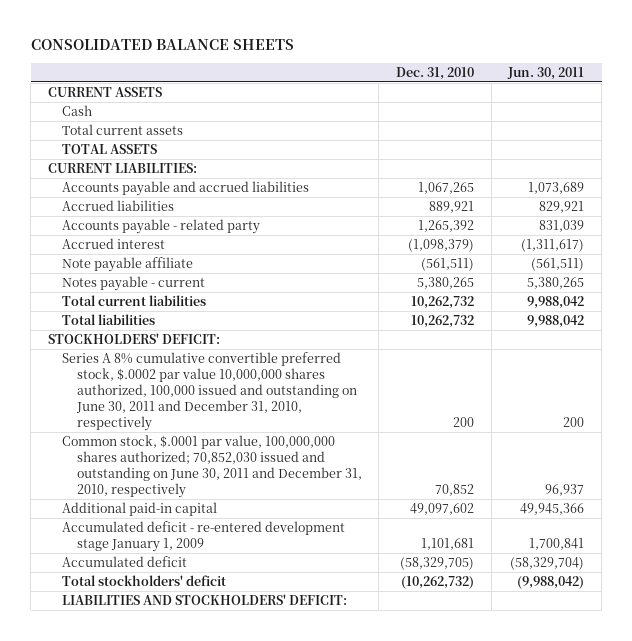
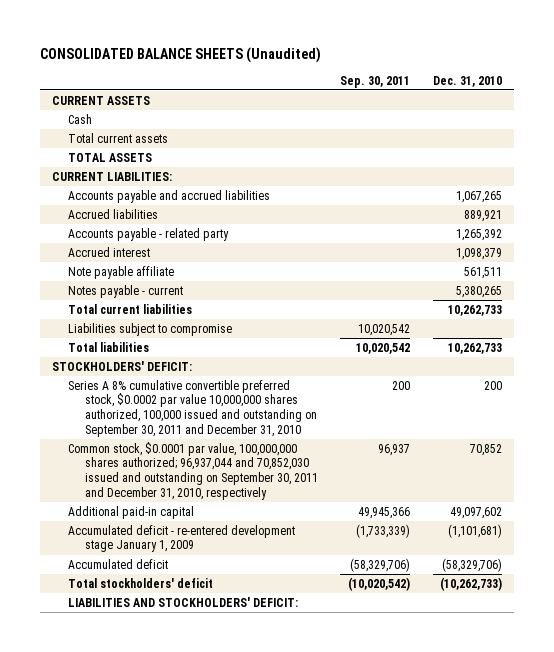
[30,39,294,51] CONSOLIDATED BALANCE SHEETS -> [40,46,322,63] CONSOLIDATED BALANCE SHEETS (Unaudited)
[507,66,585,80] Jun. 30, 2011 -> none
none -> [340,75,411,88] Sep. 30, 2011
[407,239,474,253] (1,098,379) -> [456,247,503,260] 1,098,379
[420,258,474,272] (561,511) -> [464,266,503,279] 561,511
[410,296,474,310] 10,262,732 -> [448,304,503,316] 10,262,733
none -> [68,322,233,336] Liabilities subject to compromise
[410,315,474,329] 10,262,732 -> [448,342,503,354] 10,262,733
[62,352,357,431] Series A 8% cumulative convertible preferred stock, $.0002 par value 10,000,000 shares authorized, 100,000 issued and outstanding on June 30, 2011 and December 31, 2010, respectively -> [68,379,317,437] Series A 8% cumulative convertible preferred stock, $0.0002 par value 10,000,000 shares authorized, 100,000 issued and outstanding on September 30, 2011 and December 31, 2010
[62,435,362,498] Common stock, $.0001 par value, 100,000,000 shares authorized; 70,852,030 issued and outstanding on June 30, 2011 and December 31, 2010, respectively -> [68,441,318,500] Common stock, $0.0001 par value, 100,000,000 shares authorized; 96,937,044 and 70,852,030 issued and outstanding on September 30, 2011 and December 31, 2010, respectively
[420,538,474,551] 1,101,681 -> [448,523,503,538] (1,101,681)
[399,557,474,571] (58,329,705) -> [442,557,503,572] (58,329,706)
[400,576,474,590] (10,262,732) -> [440,576,503,591] (10,262,733)

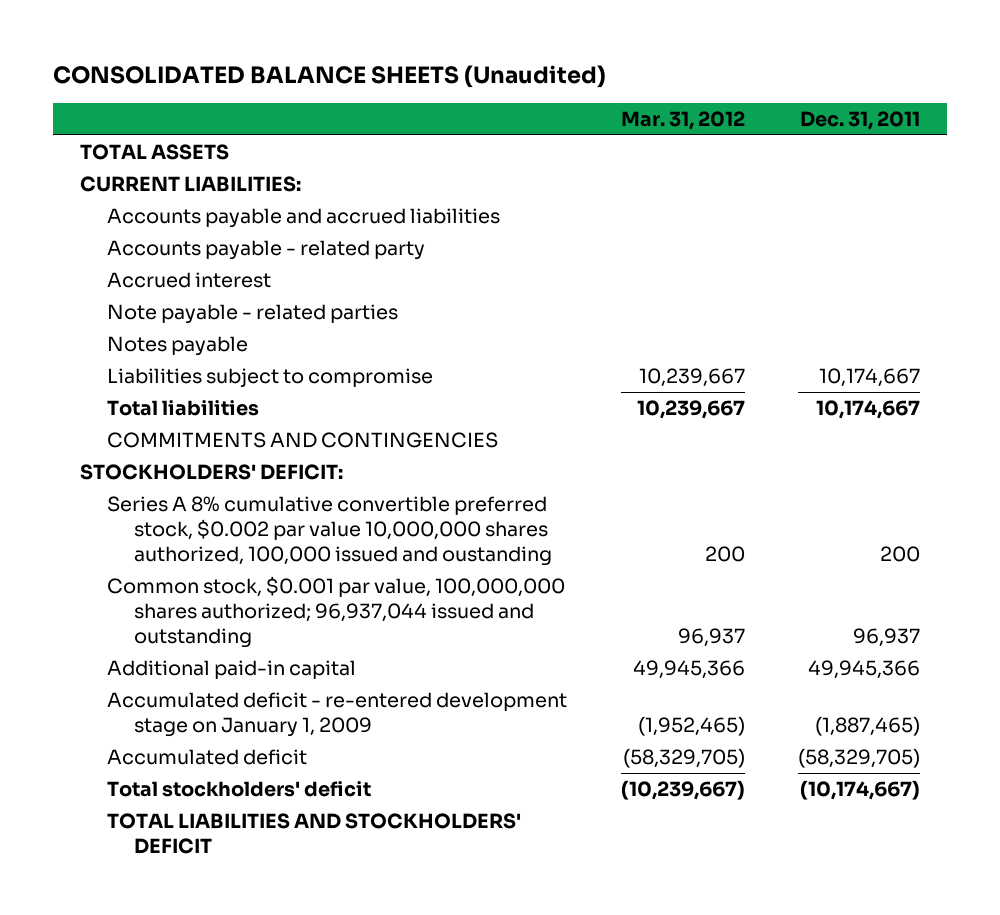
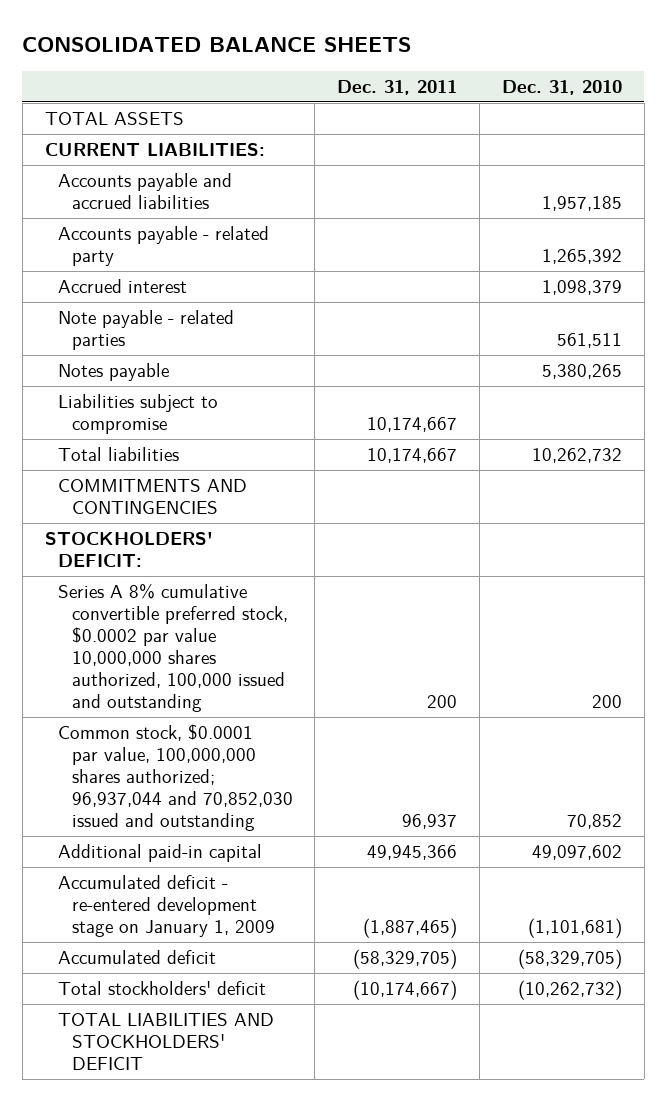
[53,65,607,89] CONSOLIDATED BALANCE SHEETS (Unaudited) -> [22,36,412,52] CONSOLIDATED BALANCE SHEETS
[620,111,745,131] Mar. 31, 2012 -> none
none -> [501,79,622,95] Dec. 31, 2010
[107,496,553,567] Series A 8% cumulative convertible preferred stock, $0.002 par value 10,000,000 shares authorized, 100,000 issued and oustanding -> [58,583,288,712] Series A 8% cumulative convertible preferred stock, $0.0002 par value 10,000,000 shares authorized, 100,000 issued and outstanding
[107,576,566,649] Common stock, $0.001 par value, 100,000,000 shares authorized; 96,937,044 issued and outstanding -> [58,724,293,831] Common stock, $0.0001 par value, 100,000,000 shares authorized; 96,937,044 and 70,852,030 issued and outstanding

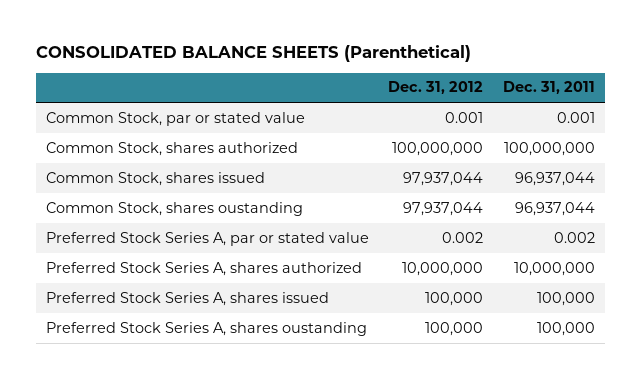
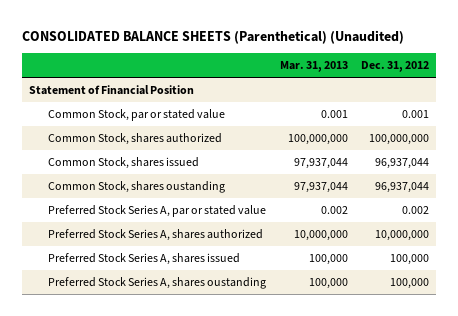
[36,45,472,63] CONSOLIDATED BALANCE SHEETS (Parenthetical) -> [22,30,405,45] CONSOLIDATED BALANCE SHEETS (Parenthetical) (Unaudited)
[502,81,595,95] Dec. 31, 2011 -> none
none -> [279,61,348,73] Mar. 31, 2013
none -> [29,85,195,96] Statement of Financial Position
[403,171,484,186] 97,937,044 -> [375,158,430,170] 96,937,044
[403,201,484,216] 97,937,044 -> [375,182,430,194] 96,937,044

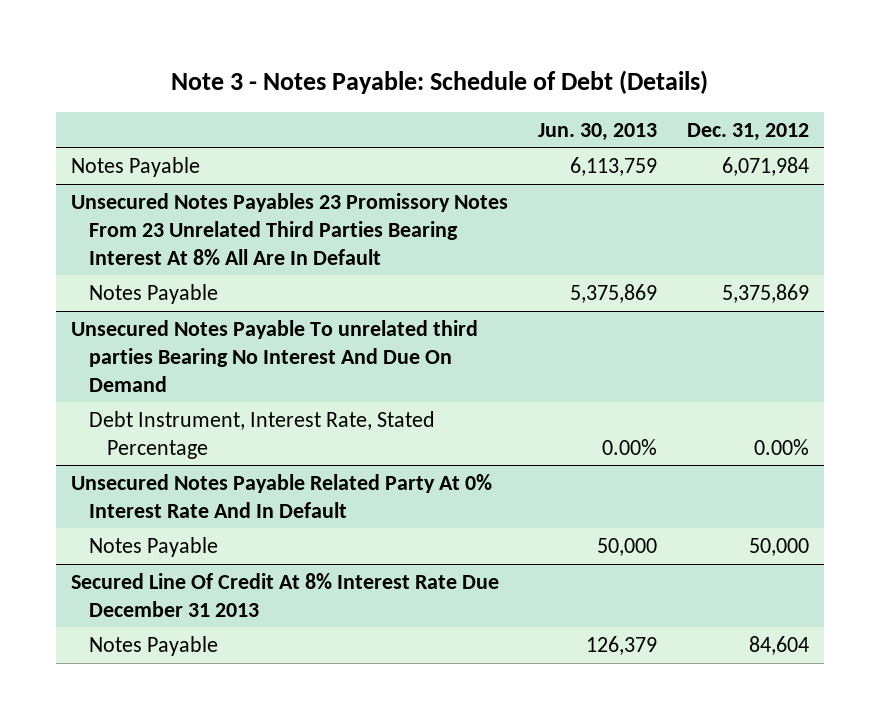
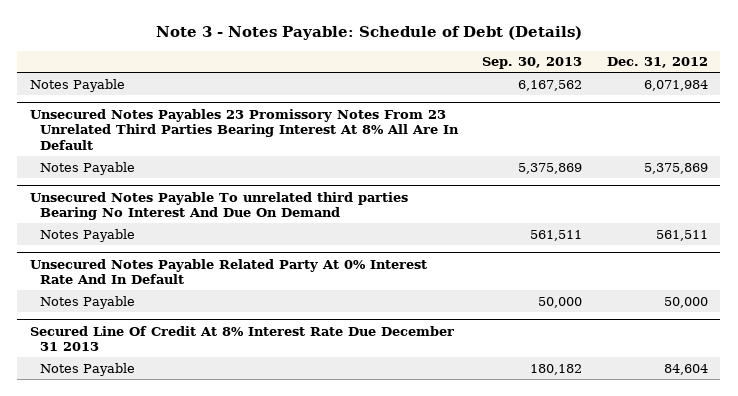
[537,122,657,141] Jun. 30, 2013 -> none
none -> [482,57,583,70] Sep. 30, 2013
[88,410,435,459] Debt Instrument, Interest Rate, Stated Percentage -> none
none -> [39,228,135,242] Notes Payable

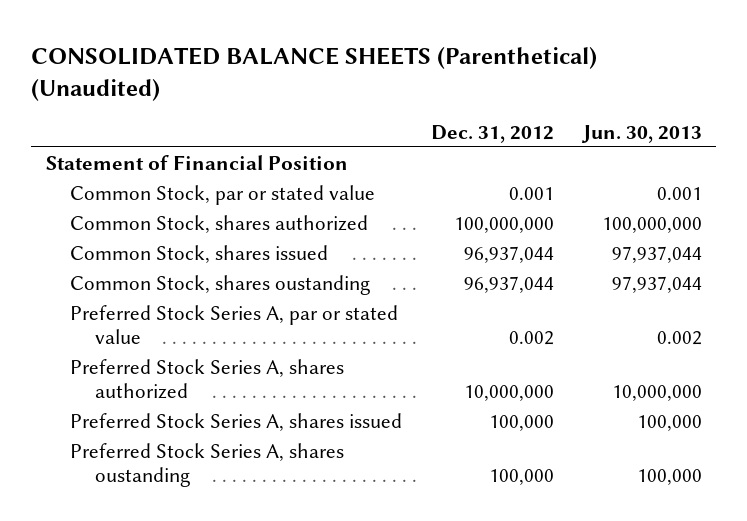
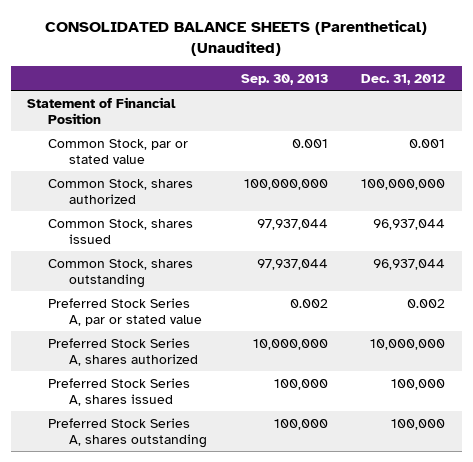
[580,124,702,143] Jun. 30, 2013 -> none
none -> [240,73,328,85] Sep. 30, 2013
[70,274,371,295] Common Stock, shares oustanding -> [48,258,194,288] Common Stock, shares outstanding
[70,442,345,487] Preferred Stock Series A, shares oustanding -> [48,417,208,448] Preferred Stock Series A, shares outstanding

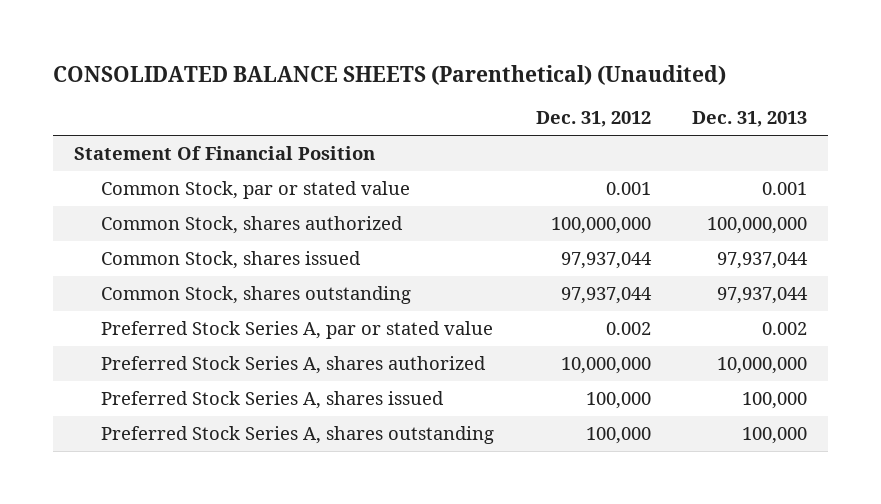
[240,73,328,85] Sep. 30, 2013 -> none
none -> [692,111,808,128] Dec. 31, 2013
[27,96,177,124] Statement of Financial Position -> [73,146,375,161] Statement Of Financial Position
[373,218,446,230] 96,937,044 -> [560,252,652,270] 97,937,044
[373,258,446,270] 96,937,044 -> [560,287,652,305] 97,937,044

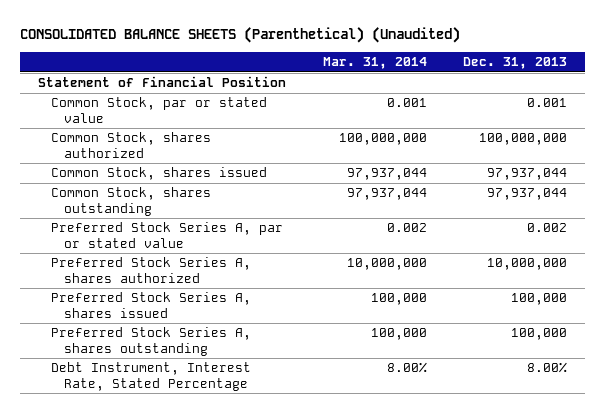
[535,111,651,128] Dec. 31, 2012 -> none
none -> [322,57,427,70] Mar. 31, 2014
[73,146,375,161] Statement Of Financial Position -> [38,76,287,88] Statement of Financial Position
none -> [50,362,251,391] Debt Instrument, Interest Rate, Stated Percentage

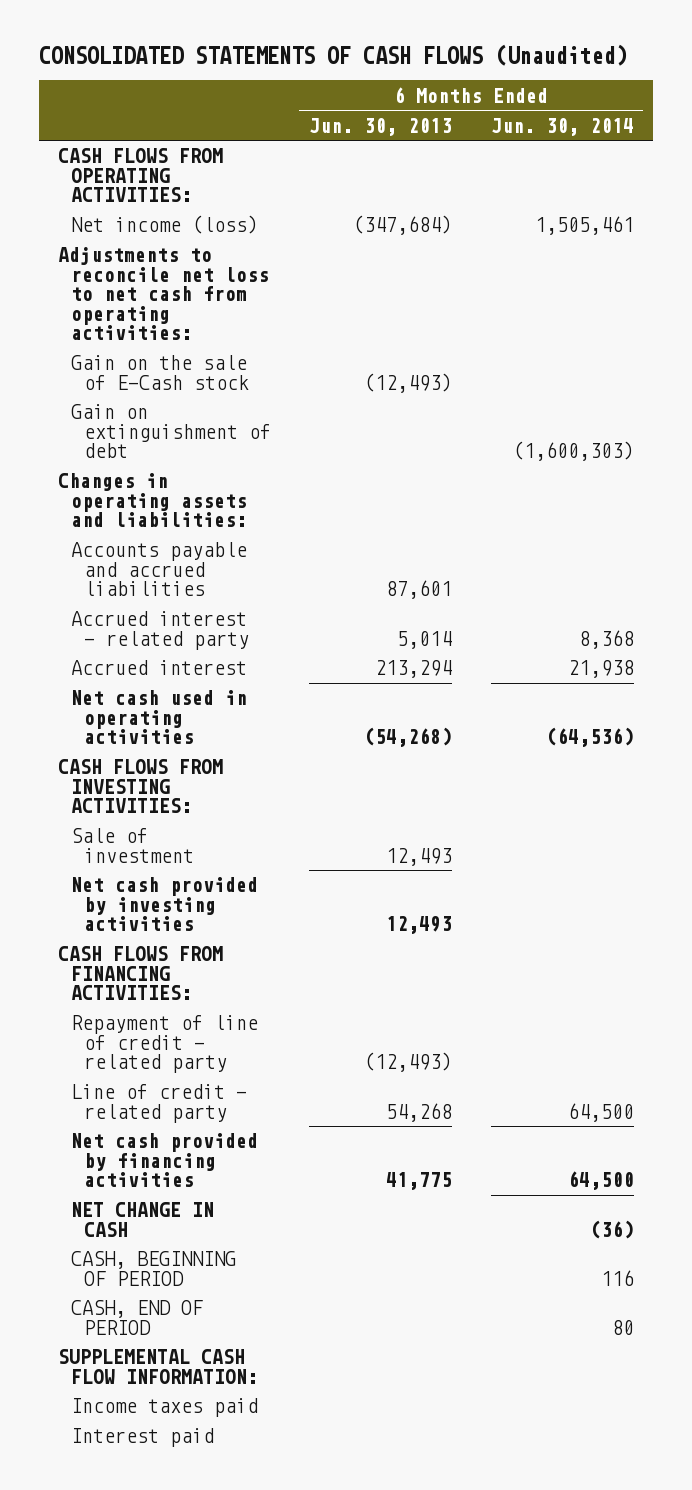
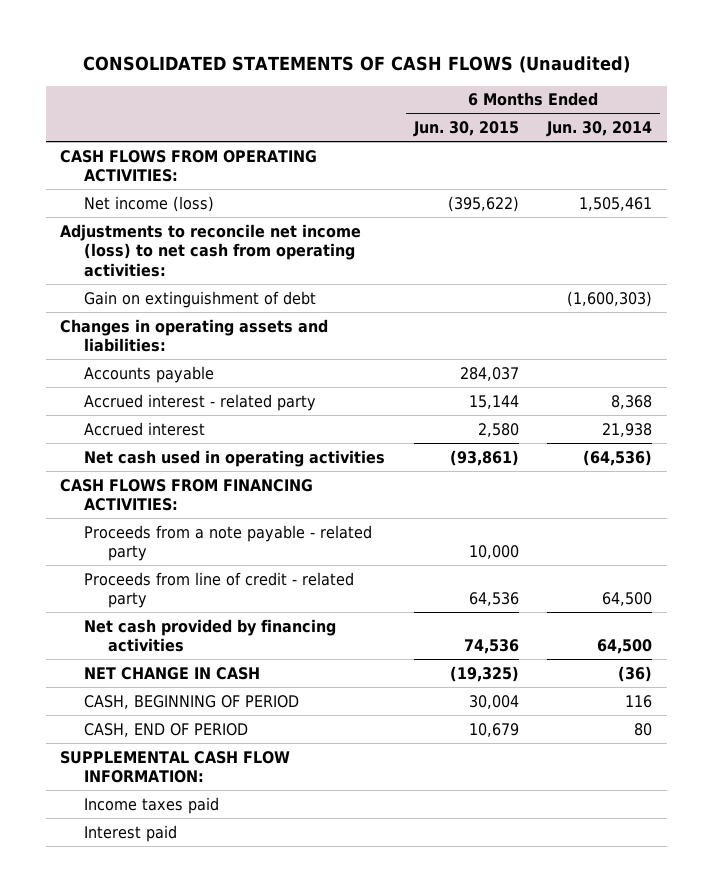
[309,117,453,136] Jun. 30, 2013 -> none
none -> [412,120,519,137] Jun. 30, 2015
[70,355,249,390] Gain on the sale of E-Cash stock -> none
[58,247,269,341] Adjustments to reconcile net loss to net cash from operating activities: -> [60,223,362,277] Adjustments to reconcile net income (loss) to net cash from operating activities:
[70,542,247,597] Accounts payable and accrued liabilities -> none
none -> [83,365,214,383] Accounts payable
[58,759,224,814] CASH FLOWS FROM INVESTING ACTIVITIES: -> none
[70,828,194,863] Sale of investment -> none
[70,877,258,932] Net cash provided by investing activities -> none
[70,1015,258,1074] Repayment of line of credit - related party -> none
none -> [83,524,372,562] Proceeds from a note payable - related party
[70,1084,247,1123] Line of credit - related party -> [83,571,354,609] Proceeds from line of credit - related party

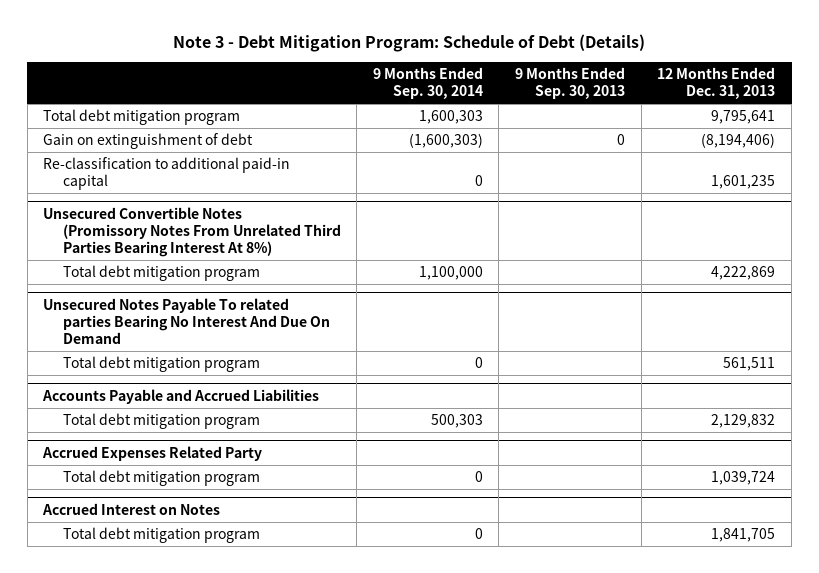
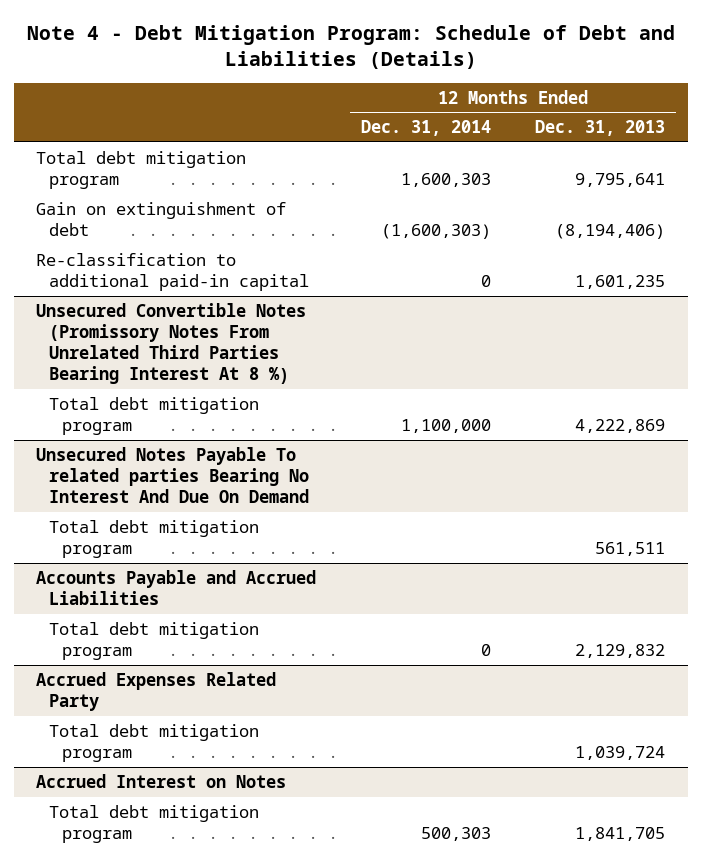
[173,34,646,53] Note 3 - Debt Mitigation Program: Schedule of Debt (Details) -> [26,24,675,69] Note 4 - Debt Mitigation Program: Schedule of Debt and Liabilities (Details)
[372,67,483,100] 9 Months Ended Sep. 30, 2014 -> none
[515,67,626,100] 9 Months Ended Sep. 30, 2013 -> none
none -> [360,120,491,137] Dec. 31, 2014
[43,206,341,257] Unsecured Convertible Notes (Promissory Notes From Unrelated Third Parties Bearing Interest At 8%) -> [36,302,307,385] Unsecured Convertible Notes (Promissory Notes From Unrelated Third Parties Bearing Interest At 8 %)

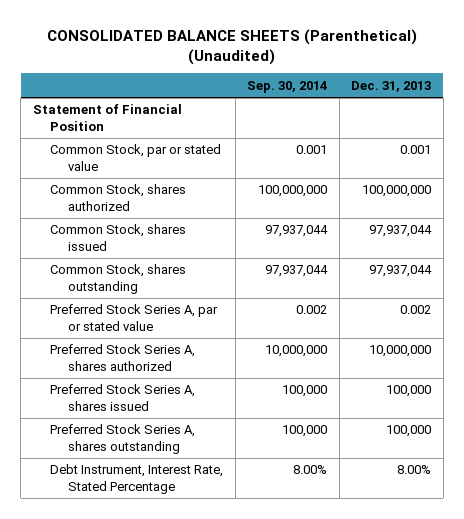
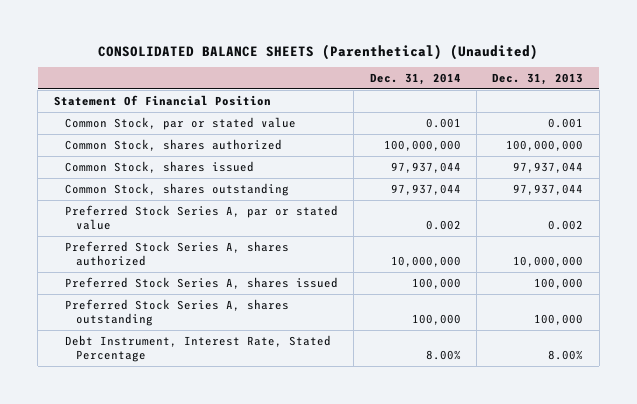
[247,80,328,93] Sep. 30, 2014 -> none
none -> [369,73,461,86] Dec. 31, 2014
[32,104,182,131] Statement of Financial Position -> [53,94,271,106] Statement Of Financial Position

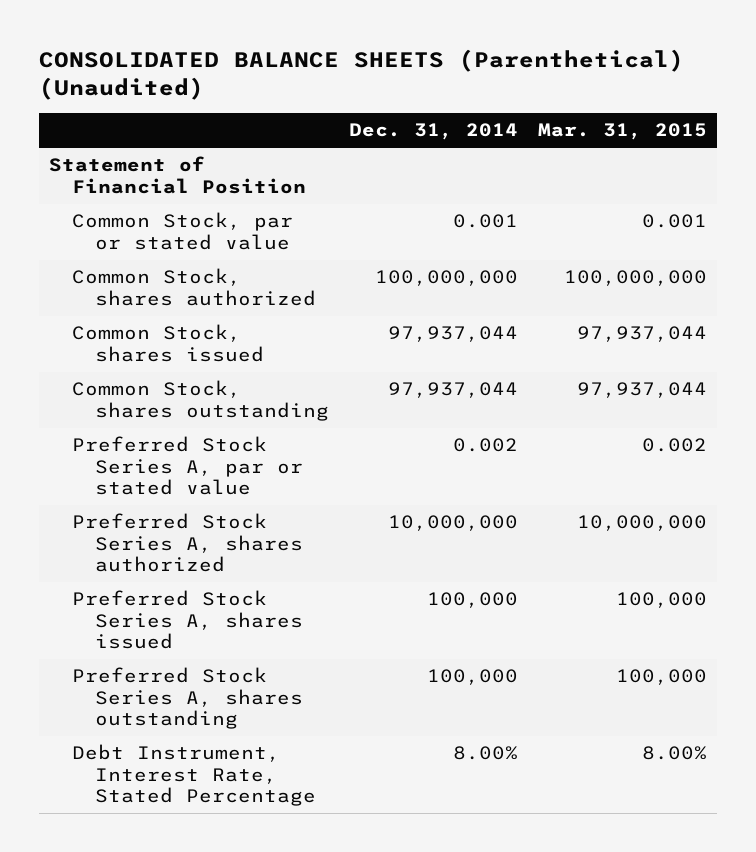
[492,73,584,86] Dec. 31, 2013 -> none
none -> [538,123,708,141] Mar. 31, 2015
[53,94,271,106] Statement Of Financial Position -> [48,156,306,194] Statement of Financial Position

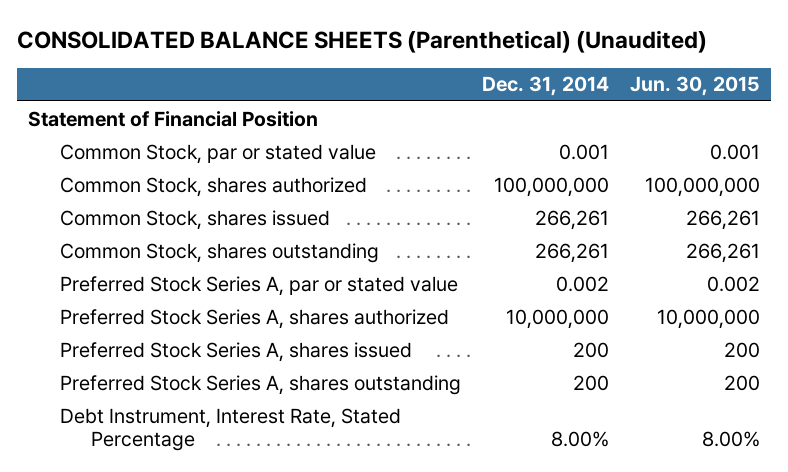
[538,123,708,141] Mar. 31, 2015 -> none
none -> [630,76,761,97] Jun. 30, 2015
[388,326,519,343] 97,937,044 -> [534,209,609,230] 266,261
[388,382,519,399] 97,937,044 -> [534,242,609,263] 266,261
[427,592,519,609] 100,000 -> [572,341,609,358] 200
[427,669,519,686] 100,000 -> [572,374,609,391] 200

